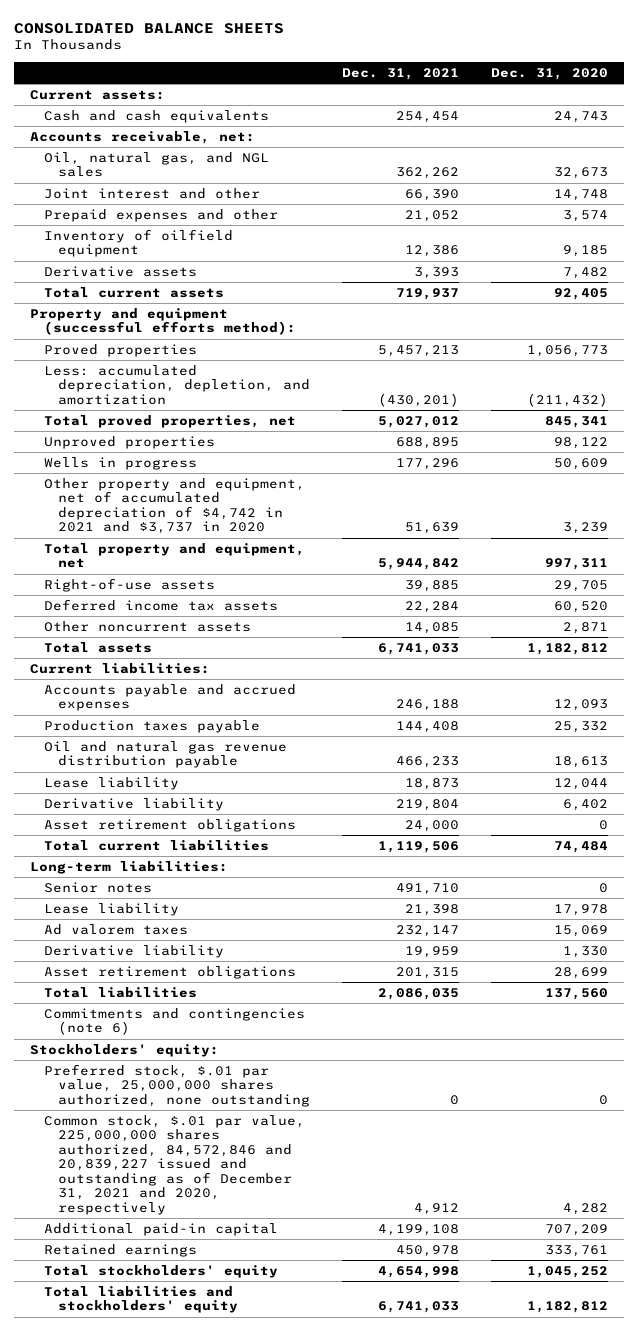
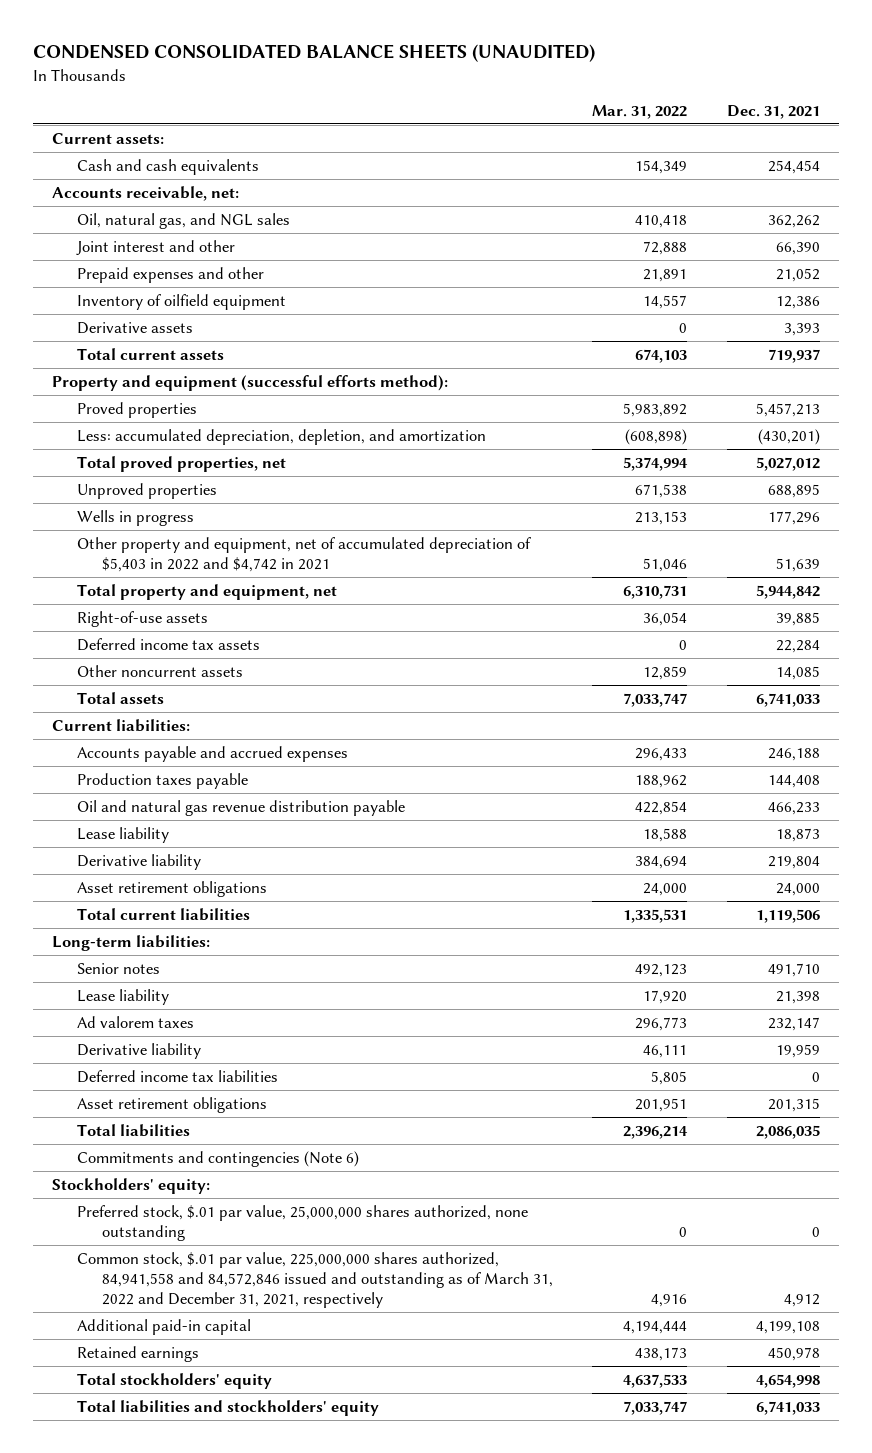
[13,22,284,34] CONSOLIDATED BALANCE SHEETS -> [32,44,595,63] CONDENSED CONSOLIDATED BALANCE SHEETS (UNAUDITED)
[490,67,608,80] Dec. 31, 2020 -> none
none -> [592,104,688,119] Mar. 31, 2022
[43,478,305,535] Other property and equipment, net of accumulated depreciation of $4,742 in 2021 and $3,737 in 2020 -> [77,536,532,572] Other property and equipment, net of accumulated depreciation of $5,403 in 2022 and $4,742 in 2021
none -> [77,1069,279,1083] Deferred income tax liabilities
[43,1008,305,1036] Commitments and contingencies (note 6) -> [77,1150,360,1167] Commitments and contingencies (Note 6)
[43,1115,305,1215] Common stock, $.01 par value, 225,000,000 shares authorized, 84,572,846 and 20,839,227 issued and outstanding as of December 31, 2021 and 2020, respectively -> [77,1251,554,1308] Common stock, $.01 par value, 225,000,000 shares authorized, 84,941,558 and 84,572,846 issued and outstanding as of March 31, 2022 and December 31, 2021, respectively

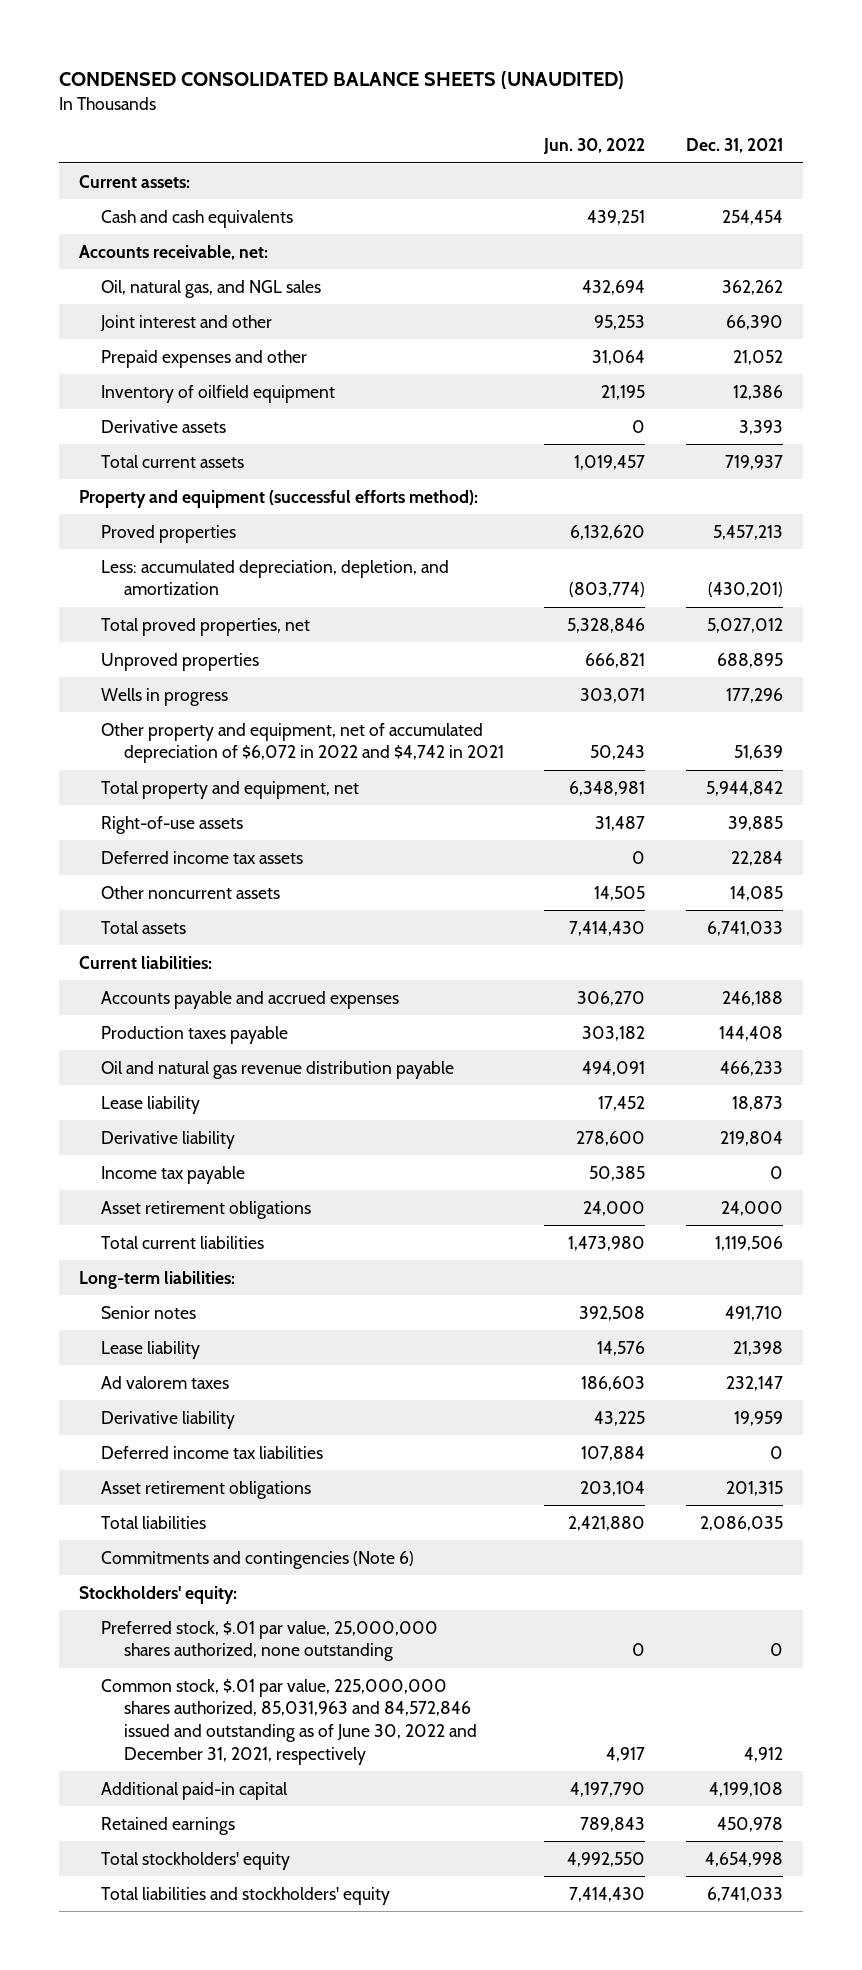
[592,104,688,119] Mar. 31, 2022 -> none
none -> [543,138,646,155] Jun. 30, 2022
[77,536,532,572] Other property and equipment, net of accumulated depreciation of $5,403 in 2022 and $4,742 in 2021 -> [101,722,504,764] Other property and equipment, net of accumulated depreciation of $6,072 in 2022 and $4,742 in 2021
none -> [101,1165,246,1184] Income tax payable
[77,1251,554,1308] Common stock, $.01 par value, 225,000,000 shares authorized, 84,941,558 and 84,572,846 issued and outstanding as of March 31, 2022 and December 31, 2021, respectively -> [101,1678,477,1765] Common stock, $.01 par value, 225,000,000 shares authorized, 85,031,963 and 84,572,846 issued and outstanding as of June 30, 2022 and December 31, 2021, respectively

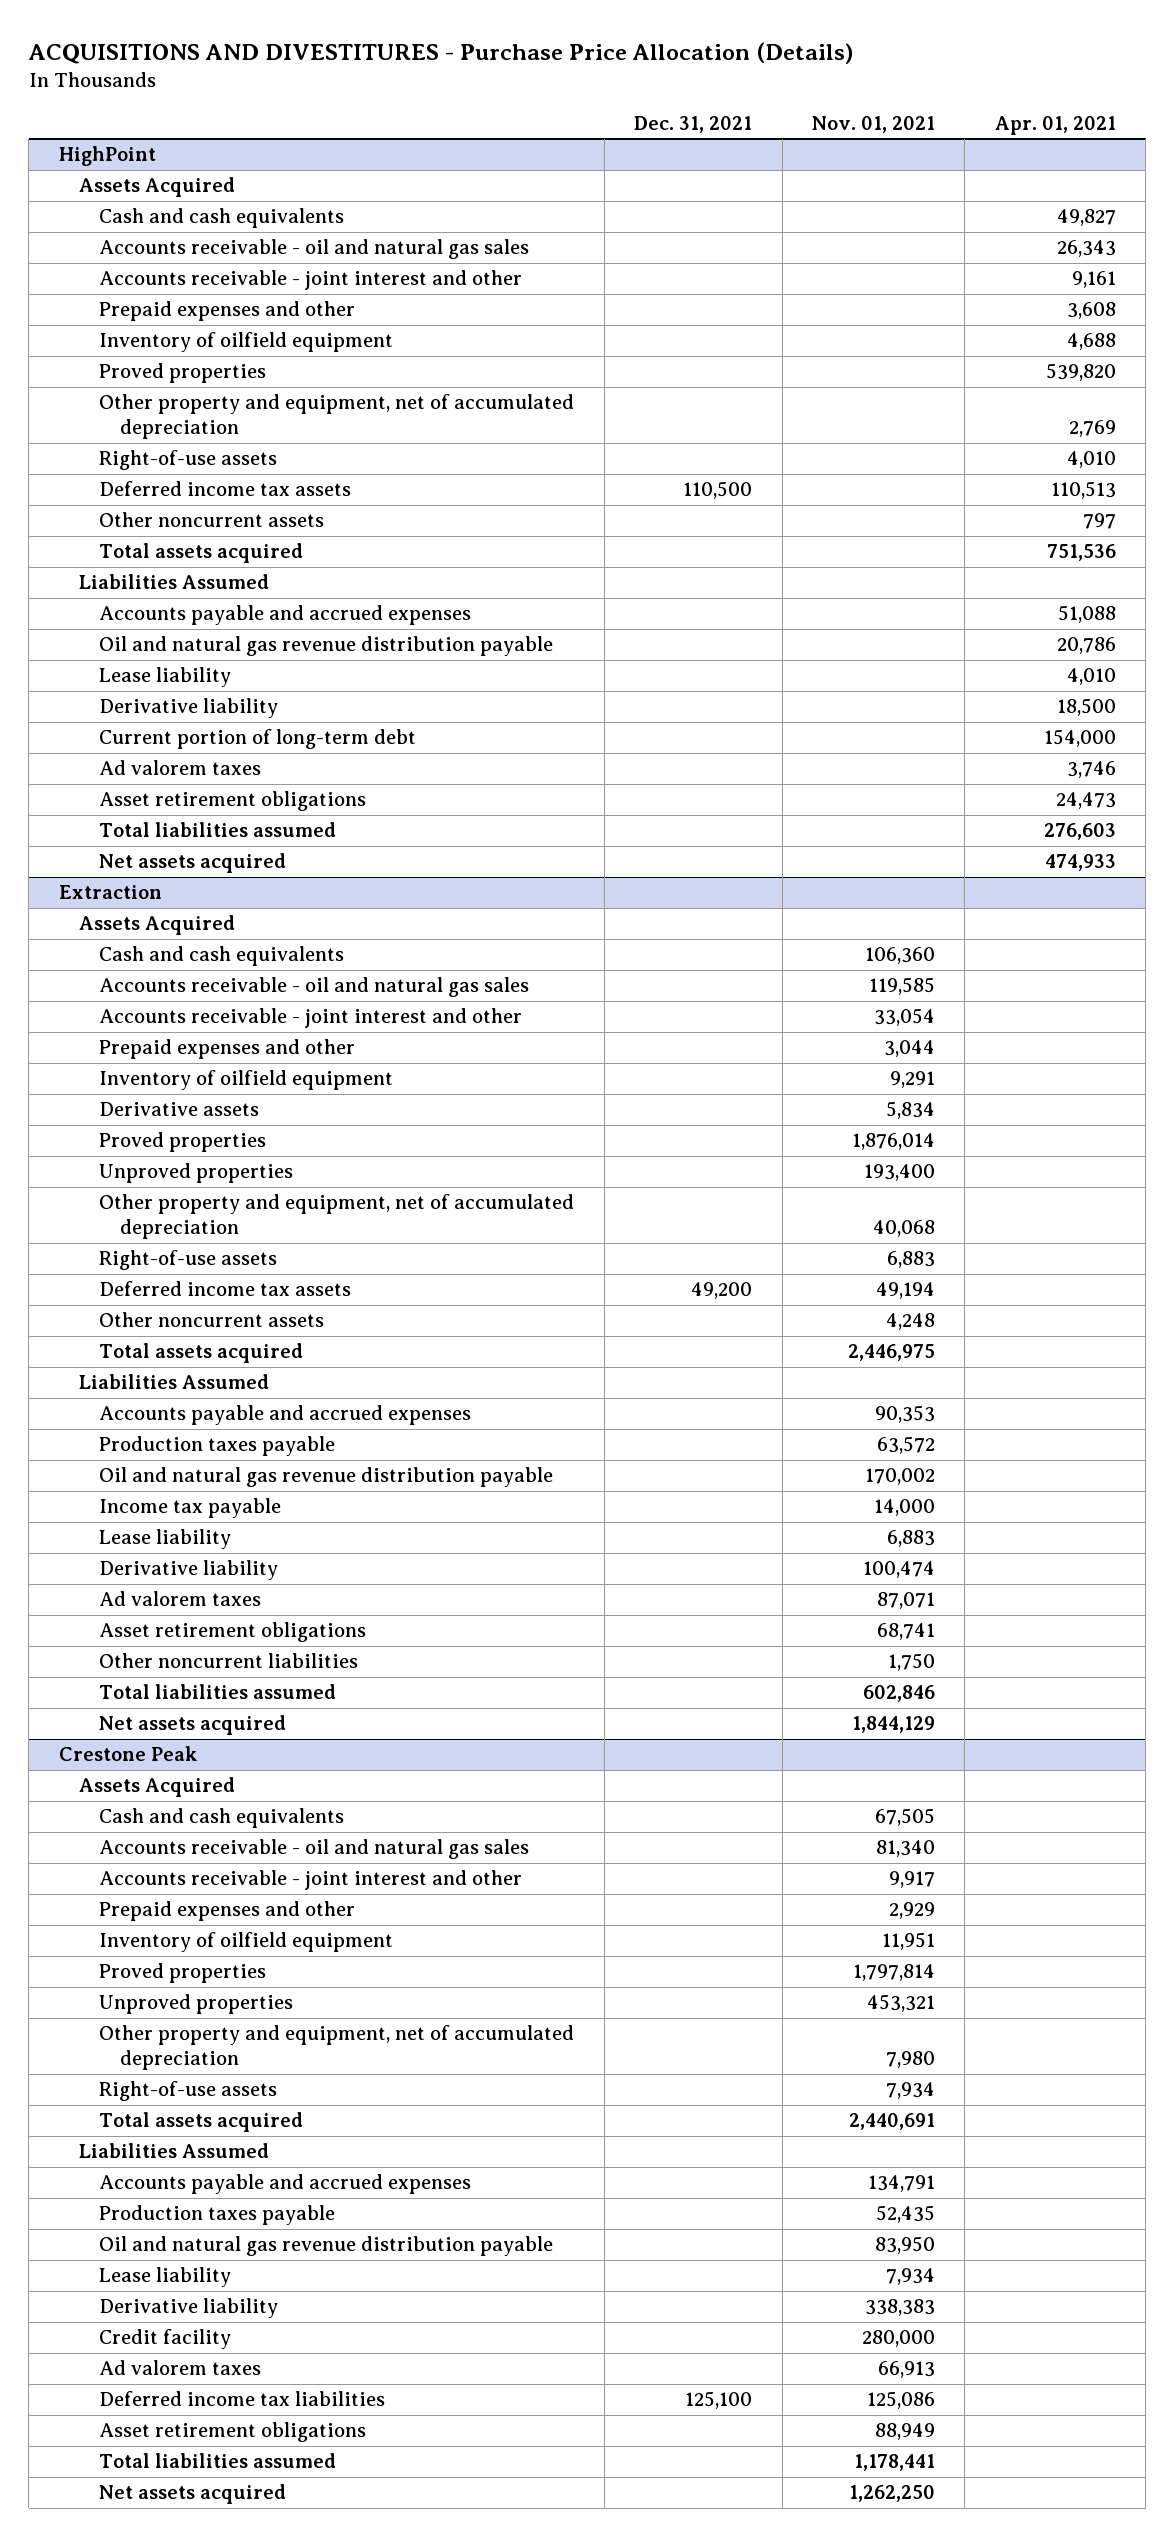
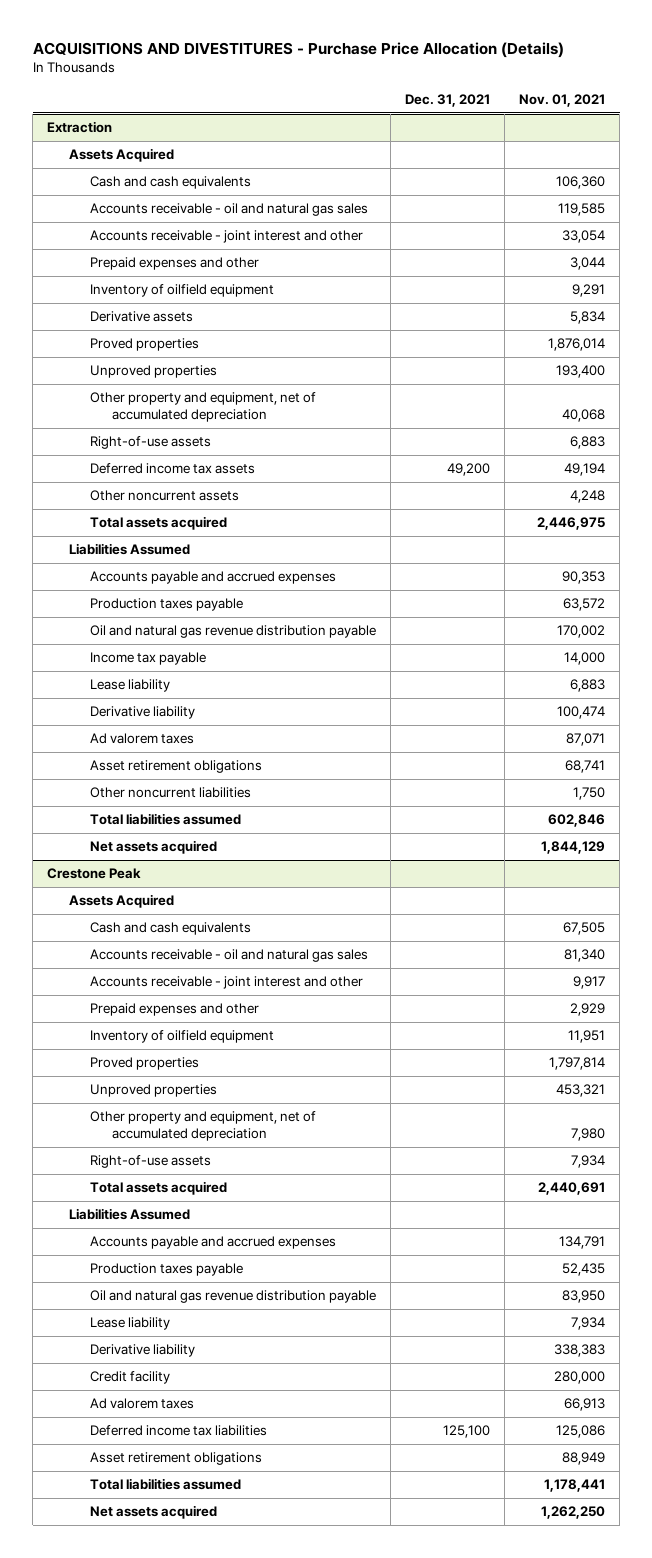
[994,115,1116,135] Apr. 01, 2021 -> none
[58,146,156,167] HighPoint -> none
[78,177,235,198] Assets Acquired -> none
[99,208,345,229] Cash and cash equivalents -> none
[99,239,530,260] Accounts receivable - oil and natural gas sales -> none
[99,270,523,291] Accounts receivable - joint interest and other -> none
[99,301,356,322] Prepaid expenses and other -> none
[99,332,394,353] Inventory of oilfield equipment -> none
[99,363,267,384] Proved properties -> none
[99,394,575,440] Other property and equipment, net of accumulated depreciation -> none
[99,450,278,471] Right-of-use assets -> none
[99,481,352,497] Deferred income tax assets -> none
[99,512,325,528] Other noncurrent assets -> none
[99,543,304,564] Total assets acquired -> none
[78,574,269,590] Liabilities Assumed -> none
[99,605,472,626] Accounts payable and accrued expenses -> none
[99,636,554,657] Oil and natural gas revenue distribution payable -> none
[99,667,232,688] Lease liability -> none
[99,698,279,719] Derivative liability -> none
[99,729,417,750] Current portion of long-term debt -> none
[99,760,262,776] Ad valorem taxes -> none
[99,791,367,812] Asset retirement obligations -> none
[99,822,337,838] Total liabilities assumed -> none
[99,853,287,874] Net assets acquired -> none

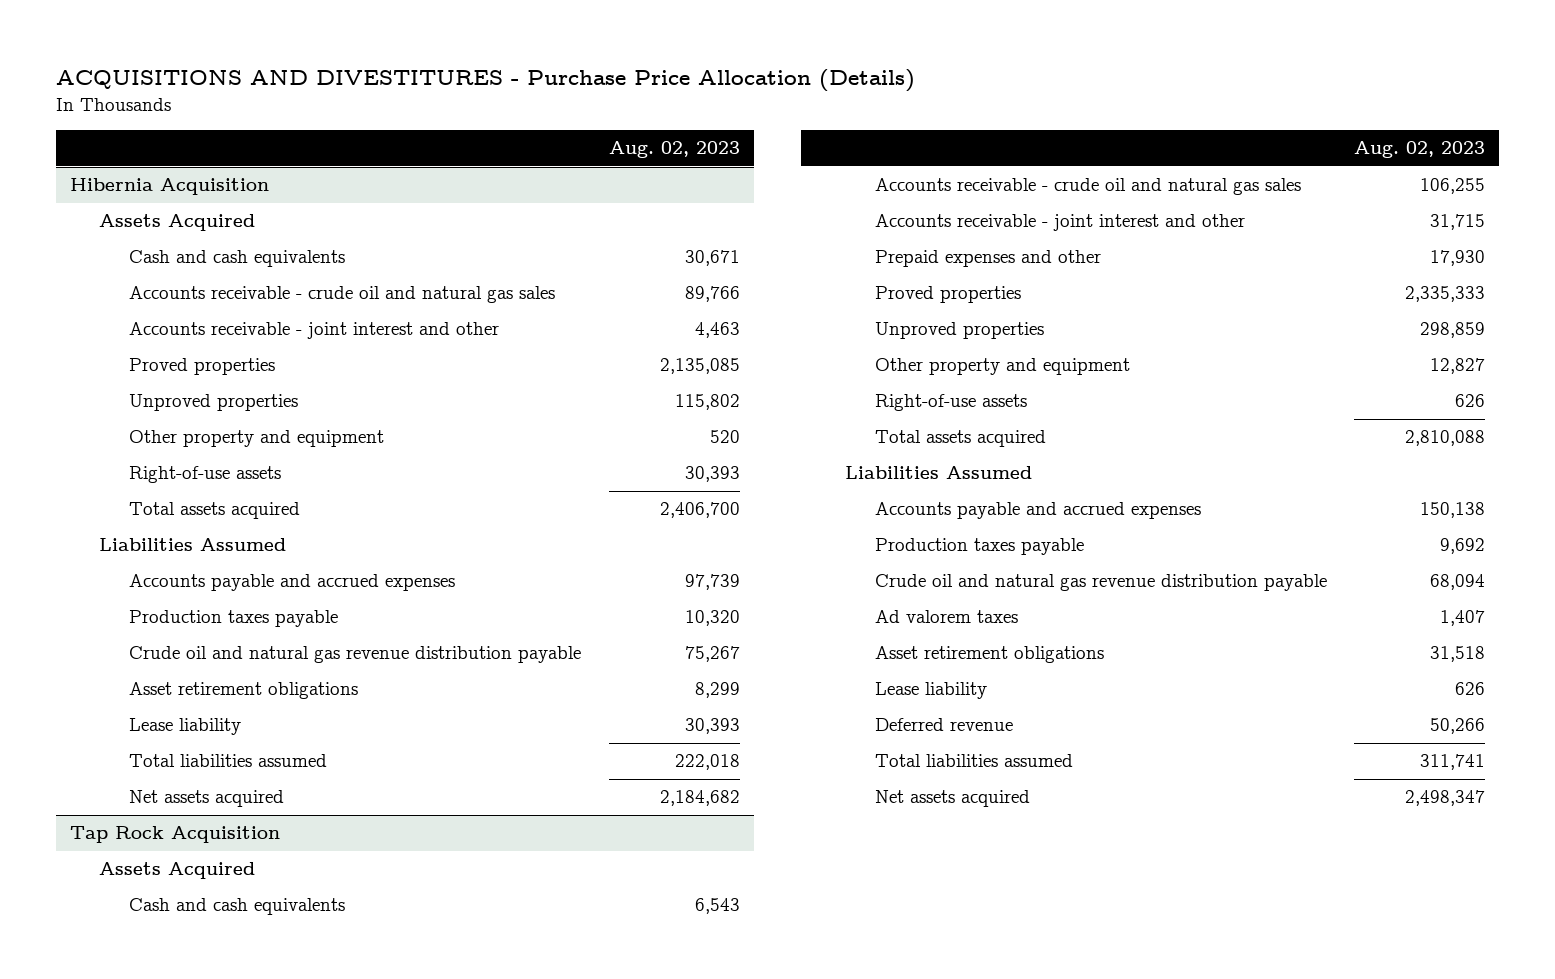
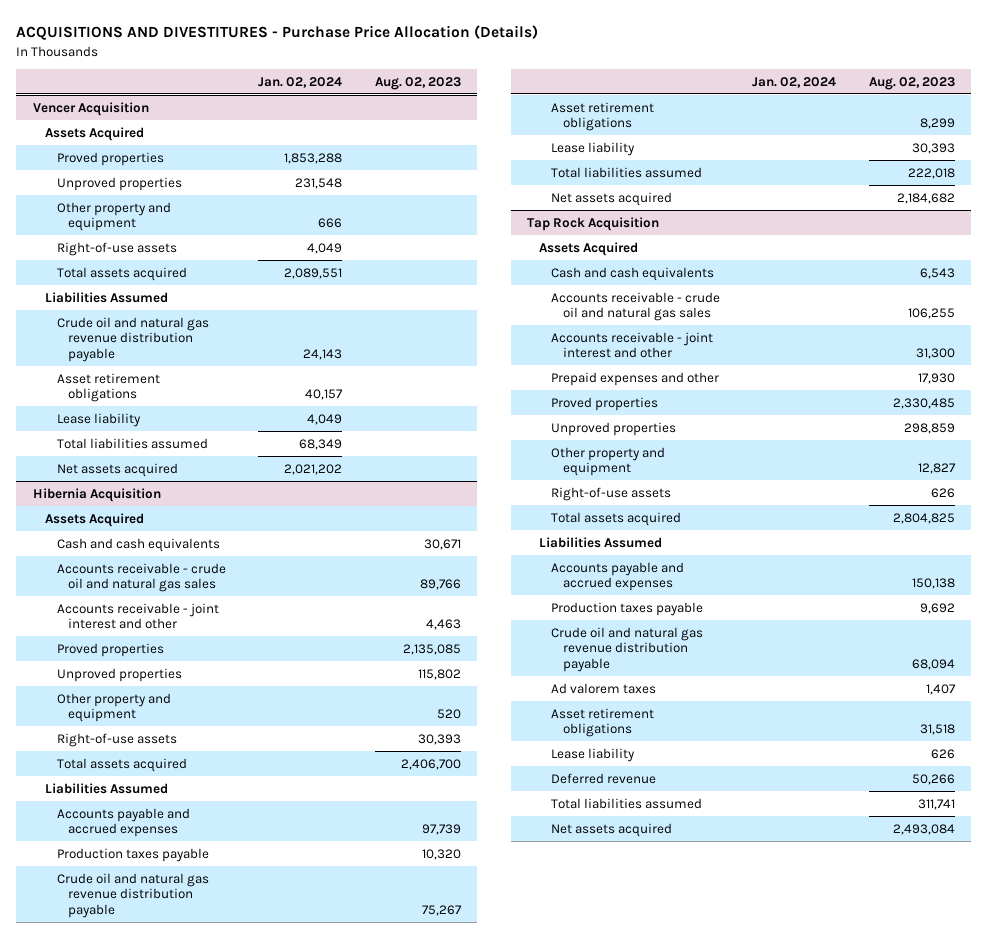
none -> [258,76,343,88] Jan. 02, 2024
none -> [32,101,149,116] Vencer Acquisition
none -> [44,126,144,141] Assets Acquired
none -> [56,151,164,166] Proved properties
none -> [56,176,182,191] Unproved properties
none -> [56,201,171,232] Other property and equipment
none -> [56,241,177,256] Right-of-use assets
none -> [56,266,187,281] Total assets acquired
none -> [44,291,168,303] Liabilities Assumed
none -> [56,316,209,363] Crude oil and natural gas revenue distribution payable
none -> [56,372,160,403] Asset retirement obligations
none -> [56,412,141,427] Lease liability
none -> [56,437,208,449] Total liabilities assumed
none -> [56,462,178,477] Net assets acquired
[1430,214,1486,231] 31,715 -> [915,348,955,360] 31,300
[1405,286,1486,303] 2,335,333 -> [892,397,955,409] 2,330,485
[1405,430,1486,447] 2,810,088 -> [892,512,955,524] 2,804,825
[1405,790,1486,807] 2,498,347 -> [892,823,955,835] 2,493,084

